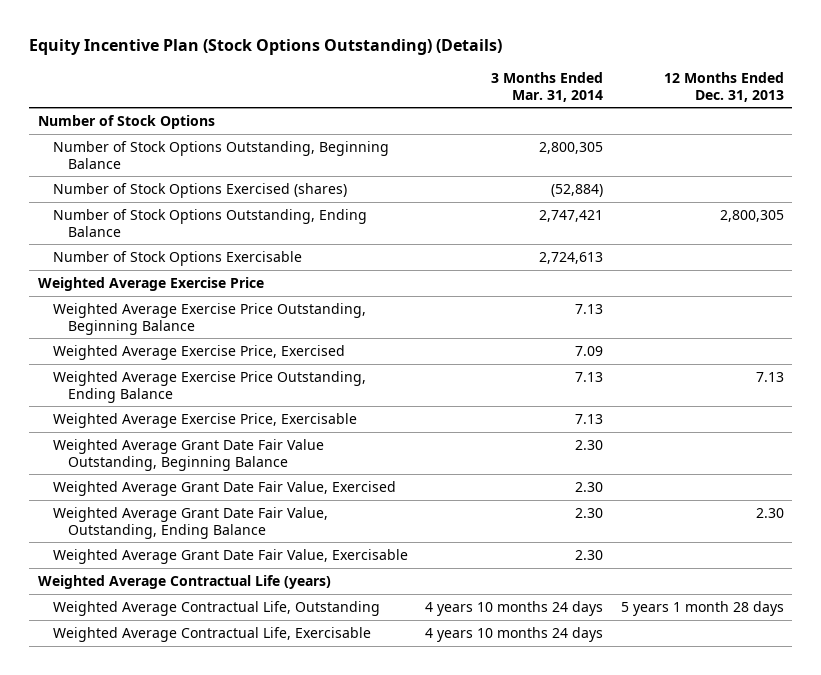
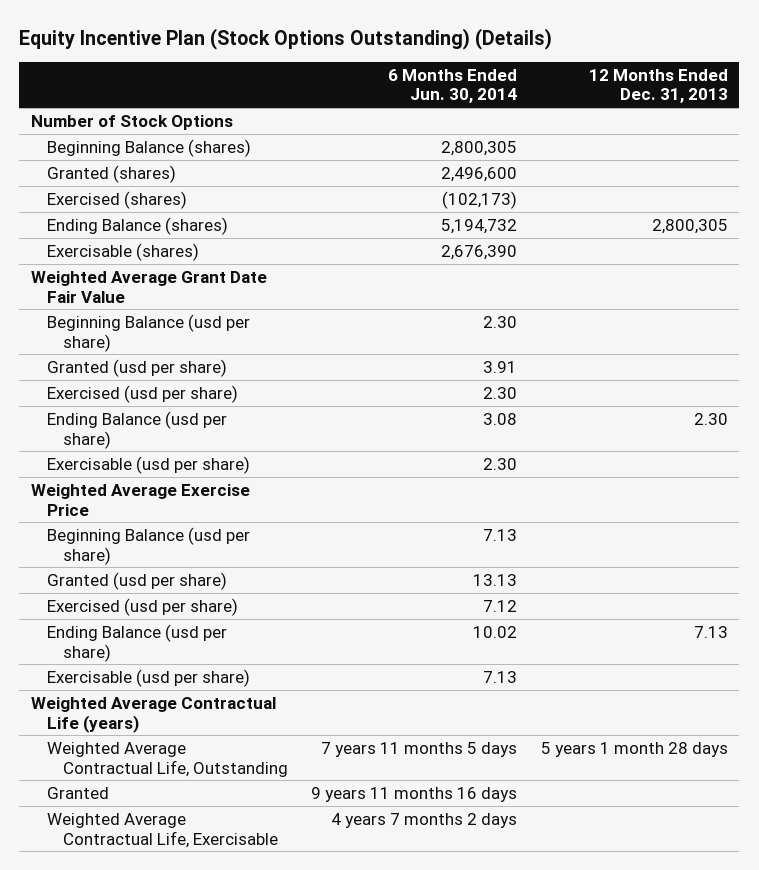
[491,71,604,102] 3 Months Ended Mar. 31, 2014 -> none
none -> [388,68,518,104] 6 Months Ended Jun. 30, 2014
[53,140,390,169] Number of Stock Options Outstanding, Beginning Balance -> [46,138,251,157] Beginning Balance (shares)
none -> [46,164,176,183] Granted (shares)
[53,182,348,198] Number of Stock Options Exercised (shares) -> [46,190,187,209] Exercised (shares)
[53,208,368,237] Number of Stock Options Outstanding, Ending Balance -> [46,216,228,235] Ending Balance (shares)
[53,250,303,266] Number of Stock Options Exercisable -> [46,242,199,261] Exercisable (shares)
none -> [30,270,267,303] Weighted Average Grant Date Fair Value
none -> [46,313,250,352] Beginning Balance (usd per share)
none -> [46,358,227,377] Granted (usd per share)
none -> [46,384,238,403] Exercised (usd per share)
none -> [46,410,227,449] Ending Balance (usd per share)
none -> [46,455,250,474] Exercisable (usd per share)
[53,438,325,471] Weighted Average Grant Date Fair Value Outstanding, Beginning Balance -> none
[53,480,397,496] Weighted Average Grant Date Fair Value, Exercised -> none
[53,506,329,539] Weighted Average Grant Date Fair Value, Outstanding, Ending Balance -> none
[53,548,409,564] Weighted Average Grant Date Fair Value, Exercisable -> none
[53,302,367,335] Weighted Average Exercise Price Outstanding, Beginning Balance -> [46,526,250,565] Beginning Balance (usd per share)
none -> [46,571,227,590] Granted (usd per share)
[53,344,346,360] Weighted Average Exercise Price, Exercised -> [46,597,238,616] Exercised (usd per share)
[53,370,367,403] Weighted Average Exercise Price Outstanding, Ending Balance -> [46,623,227,662] Ending Balance (usd per share)
[53,412,358,428] Weighted Average Exercise Price, Exercisable -> [46,668,250,687] Exercisable (usd per share)
none -> [46,786,109,799] Granted

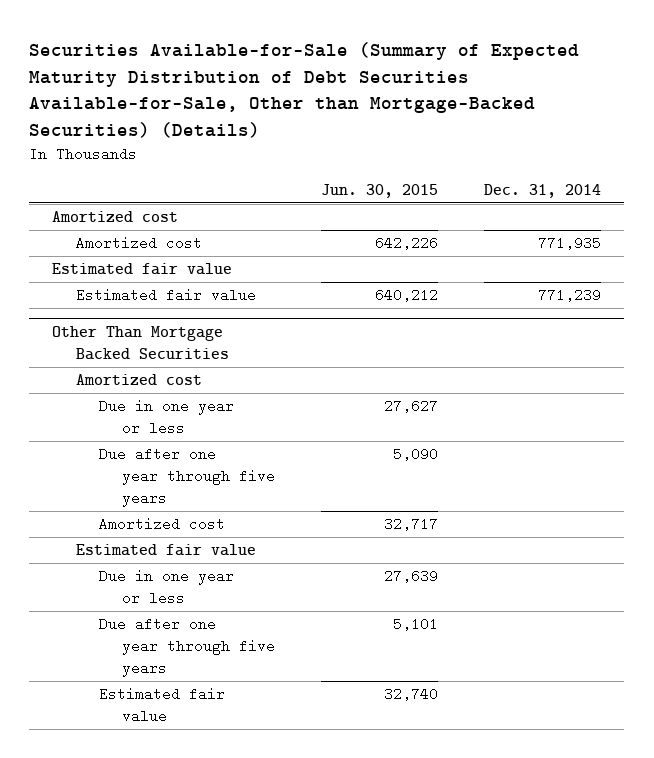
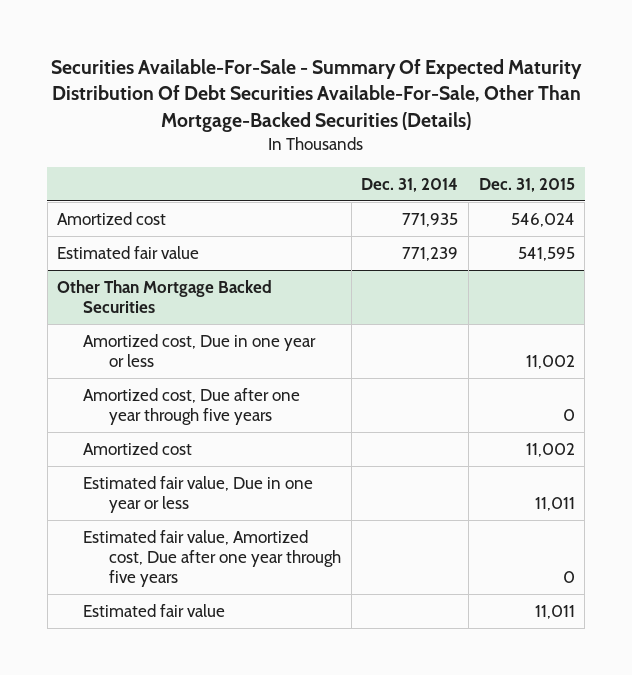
[29,41,580,138] Securities Available-for-Sale (Summary of Expected Maturity Distribution of Debt Securities Available-for-Sale, Other than Mortgage-Backed Securities) (Details) -> [50,58,582,132] Securities Available-For-Sale - Summary Of Expected Maturity Distribution Of Debt Securities Available-For-Sale, Other Than Mortgage-Backed Securities (Details)
[321,183,439,198] Jun. 30, 2015 -> none
none -> [478,177,575,192] Dec. 31, 2015
[52,211,179,223] Amortized cost -> none
[52,263,233,276] Estimated fair value -> none
[75,374,202,386] Amortized cost -> none
[98,399,234,436] Due in one year or less -> [83,333,317,367] Amortized cost, Due in one year or less
[98,447,276,508] Due after one year through five years -> [83,387,301,425] Amortized cost, Due after one year through five years
[75,544,256,557] Estimated fair value -> none
[98,569,234,606] Due in one year or less -> [83,475,314,513] Estimated fair value, Due in one year or less
[98,617,276,678] Due after one year through five years -> [83,529,341,588] Estimated fair value, Amortized cost, Due after one year through five years

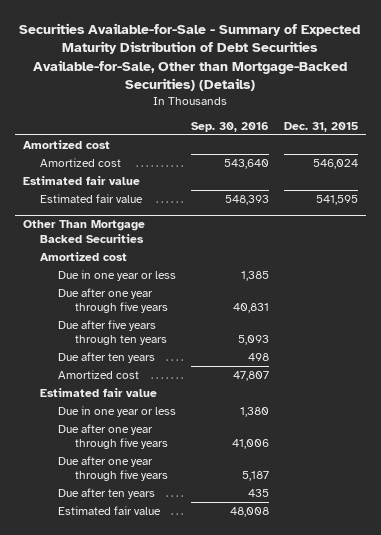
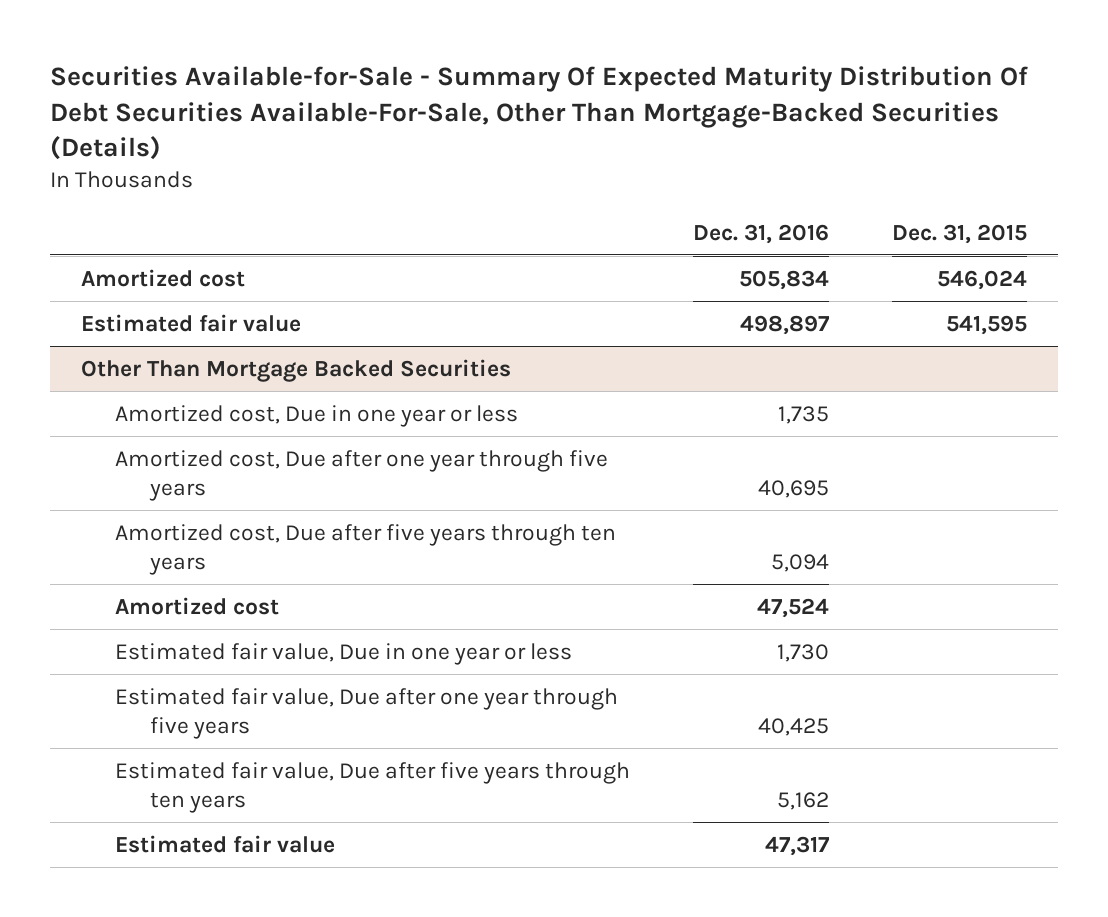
[19,22,361,92] Securities Available-for-Sale - Summary of Expected Maturity Distribution of Debt Securities Available-for-Sale, Other than Mortgage-Backed Securities) (Details) -> [49,66,1028,161] Securities Available-for-Sale - Summary Of Expected Maturity Distribution Of Debt Securities Available-For-Sale, Other Than Mortgage-Backed Securities (Details)
[190,122,269,133] Sep. 30, 2016 -> none
none -> [693,223,830,244] Dec. 31, 2016
[22,139,110,149] Amortized cost -> none
[22,175,140,185] Estimated fair value -> none
[40,251,128,261] Amortized cost -> none
[57,351,155,363] Due after ten years -> none
[57,269,176,281] Due in one year or less -> [115,404,519,427] Amortized cost, Due in one year or less
[57,287,168,314] Due after one year through five years -> [115,449,609,501] Amortized cost, Due after one year through five years
[57,319,167,346] Due after five years through ten years -> [115,523,617,575] Amortized cost, Due after five years through ten years
[40,387,158,397] Estimated fair value -> none
[57,487,155,499] Due after ten years -> none
[57,405,176,417] Due in one year or less -> [115,642,573,665] Estimated fair value, Due in one year or less
[57,423,168,450] Due after one year through five years -> [115,687,619,739] Estimated fair value, Due after one year through five years
[57,455,168,482] Due after one year through five years -> [115,761,631,813] Estimated fair value, Due after five years through ten years

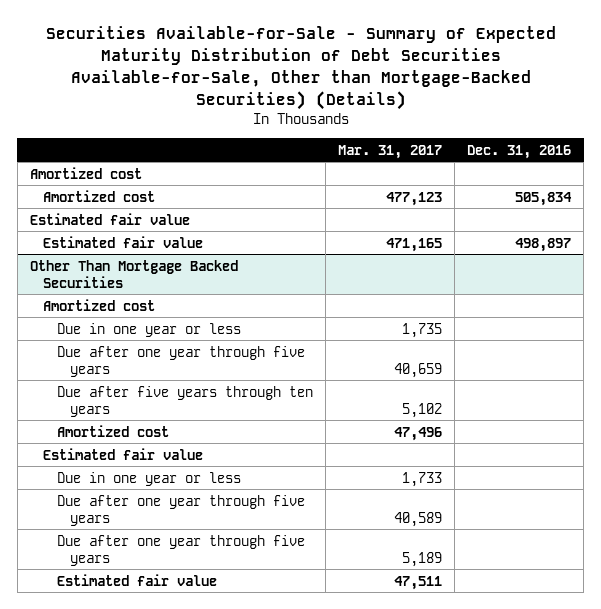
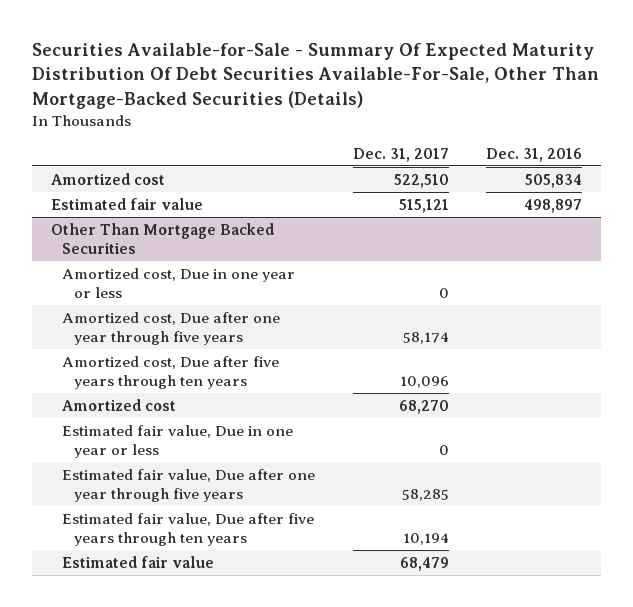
[45,26,556,110] Securities Available-for-Sale - Summary of Expected Maturity Distribution of Debt Securities Available-for-Sale, Other than Mortgage-Backed Securities) (Details) -> [31,43,599,109] Securities Available-for-Sale - Summary Of Expected Maturity Distribution Of Debt Securities Available-For-Sale, Other Than Mortgage-Backed Securities (Details)
[337,144,442,159] Mar. 31, 2017 -> none
none -> [352,147,449,162] Dec. 31, 2017
[30,166,143,179] Amortized cost -> none
[30,212,191,225] Estimated fair value -> none
[43,298,156,311] Amortized cost -> none
[56,322,241,337] Due in one year or less -> [62,267,296,298] Amortized cost, Due in one year or less
[56,345,305,377] Due after one year through five years -> [62,311,281,345] Amortized cost, Due after one year through five years
[56,385,313,417] Due after five years through ten years -> [62,355,280,389] Amortized cost, Due after five years through ten years
[43,447,204,460] Estimated fair value -> none
[56,471,241,486] Due in one year or less -> [62,424,294,458] Estimated fair value, Due in one year or less
[56,494,305,526] Due after one year through five years -> [62,468,316,502] Estimated fair value, Due after one year through five years
[56,534,305,566] Due after one year through five years -> [62,512,315,546] Estimated fair value, Due after five years through ten years

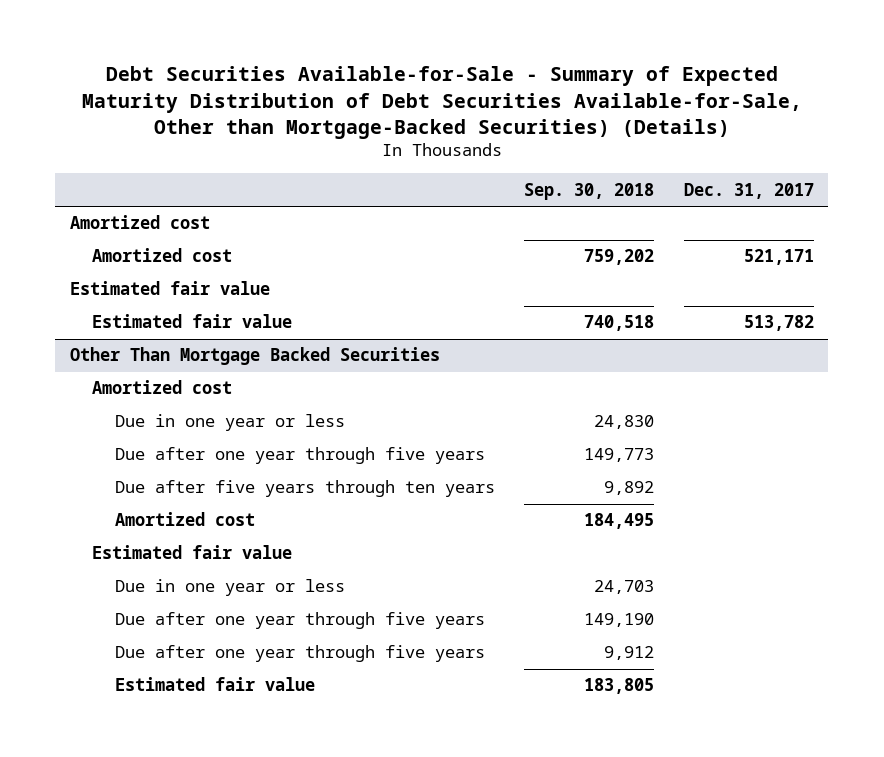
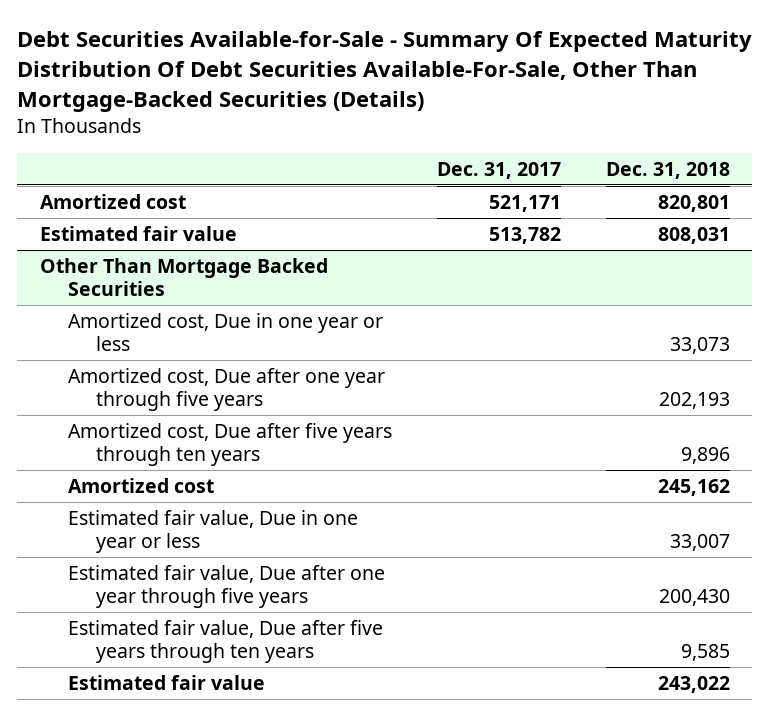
[81,66,802,139] Debt Securities Available-for-Sale - Summary of Expected Maturity Distribution of Debt Securities Available-for-Sale, Other than Mortgage-Backed Securities) (Details) -> [17,31,753,113] Debt Securities Available-for-Sale - Summary Of Expected Maturity Distribution Of Debt Securities Available-For-Sale, Other Than Mortgage-Backed Securities (Details)
[524,182,655,200] Sep. 30, 2018 -> none
none -> [605,161,730,179] Dec. 31, 2018
[70,215,211,230] Amortized cost -> none
[70,281,271,296] Estimated fair value -> none
[92,380,233,395] Amortized cost -> none
[114,414,345,432] Due in one year or less -> [67,313,383,352] Amortized cost, Due in one year or less
[114,447,485,465] Due after one year through five years -> [67,368,385,412] Amortized cost, Due after one year through five years
[114,480,495,498] Due after five years through ten years -> [67,423,392,467] Amortized cost, Due after five years through ten years
[92,545,293,560] Estimated fair value -> none
[114,579,345,597] Due in one year or less -> [67,510,358,554] Estimated fair value, Due in one year or less
[114,612,485,630] Due after one year through five years -> [67,565,385,609] Estimated fair value, Due after one year through five years
[114,645,485,663] Due after one year through five years -> [67,620,383,664] Estimated fair value, Due after five years through ten years

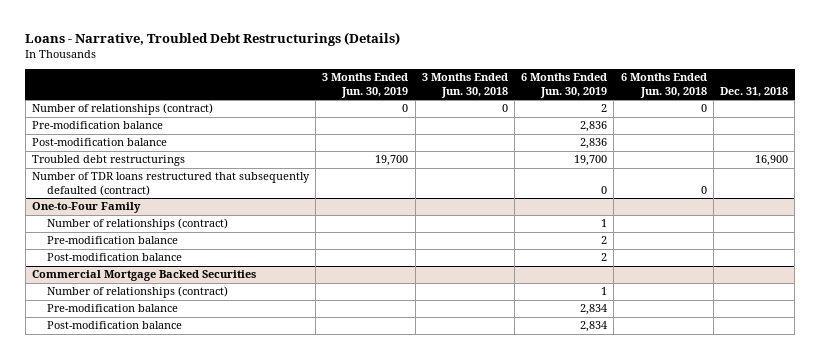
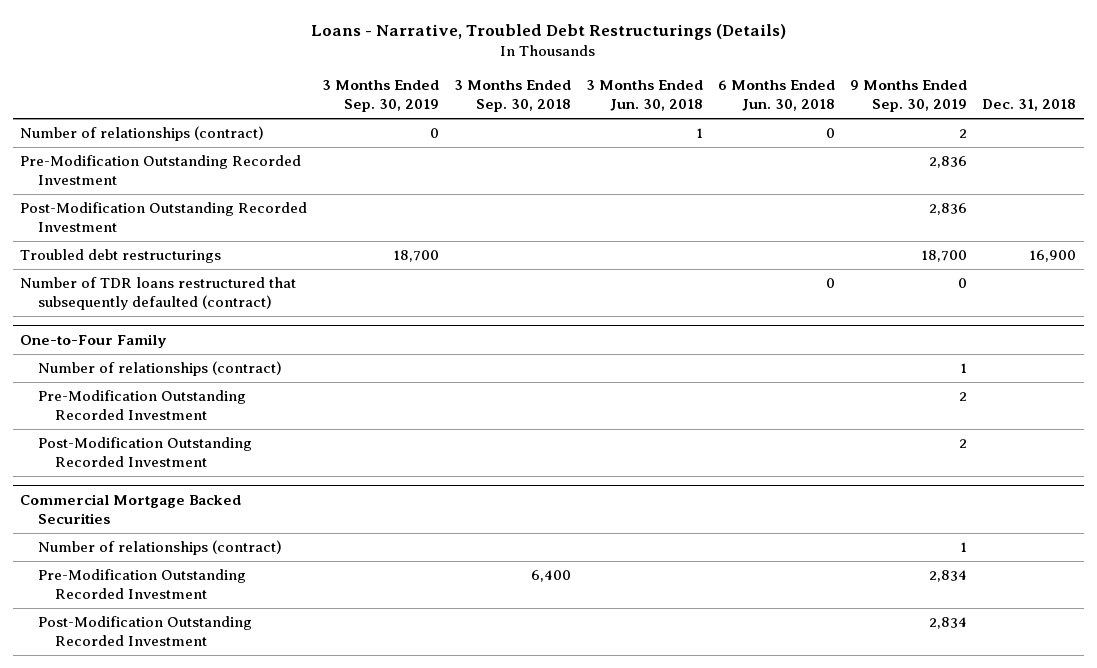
[322,73,409,98] 3 Months Ended Jun. 30, 2019 -> none
[521,73,608,98] 6 Months Ended Jun. 30, 2019 -> none
none -> [322,80,440,113] 3 Months Ended Sep. 30, 2019
none -> [454,80,572,113] 3 Months Ended Sep. 30, 2018
none -> [850,80,968,113] 9 Months Ended Sep. 30, 2019
[501,104,508,113] 0 -> [696,128,704,139] 1
[32,121,164,130] Pre-modification balance -> [20,155,302,186] Pre-Modification Outstanding Recorded Investment
[32,138,168,147] Post-modification balance -> [20,202,308,233] Post-Modification Outstanding Recorded Investment
[46,236,178,245] Pre-modification balance -> [37,390,246,421] Pre-Modification Outstanding Recorded Investment
[46,253,182,262] Post-modification balance -> [37,437,252,468] Post-Modification Outstanding Recorded Investment
[46,304,178,313] Pre-modification balance -> [37,569,246,600] Pre-Modification Outstanding Recorded Investment
[46,321,182,330] Post-modification balance -> [37,616,252,647] Post-Modification Outstanding Recorded Investment

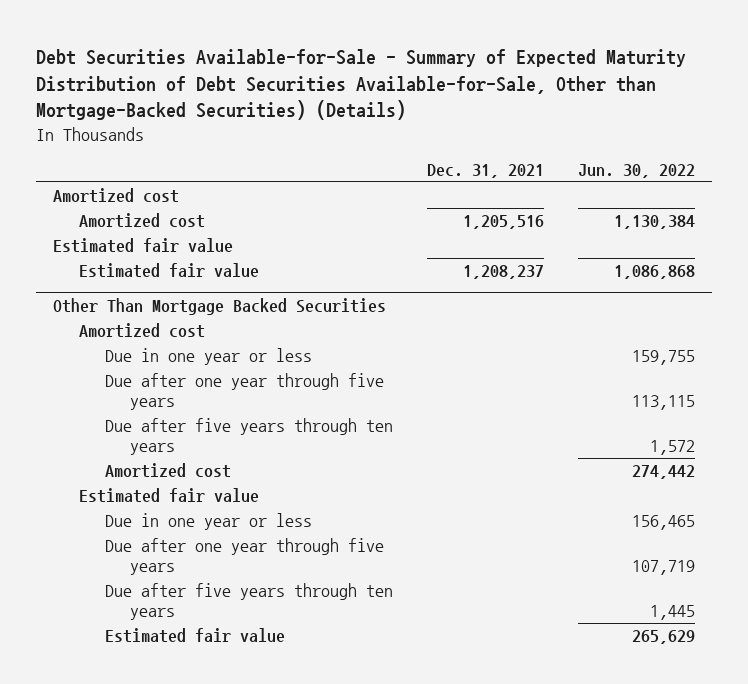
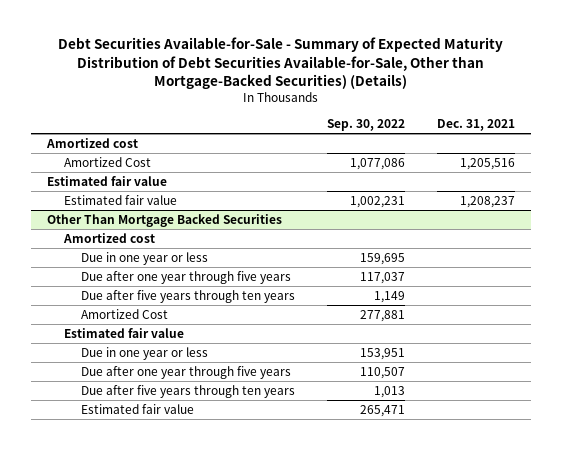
[577,163,695,178] Jun. 30, 2022 -> none
none -> [327,119,406,132] Sep. 30, 2022
[78,212,205,228] Amortized cost -> [63,156,151,167] Amortized Cost
[104,462,231,478] Amortized cost -> [80,308,168,319] Amortized Cost

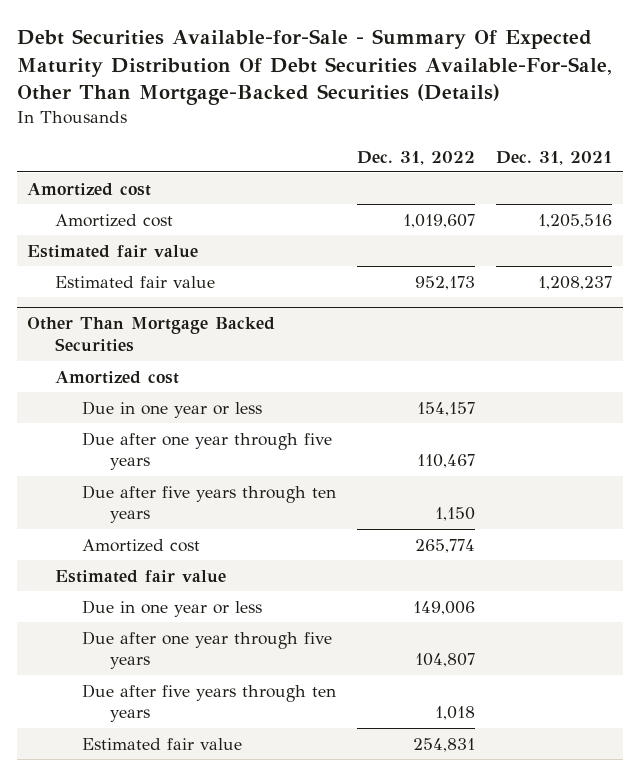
[58,37,504,90] Debt Securities Available-for-Sale - Summary of Expected Maturity Distribution of Debt Securities Available-for-Sale, Other than Mortgage-Backed Securities) (Details) -> [16,29,612,106] Debt Securities Available-for-Sale - Summary Of Expected Maturity Distribution Of Debt Securities Available-For-Sale, Other Than Mortgage-Backed Securities (Details)
[327,119,406,132] Sep. 30, 2022 -> none
none -> [357,150,476,165] Dec. 31, 2022
[63,156,151,167] Amortized Cost -> [54,213,173,227] Amortized cost
[80,308,168,319] Amortized Cost -> [82,538,201,552] Amortized cost

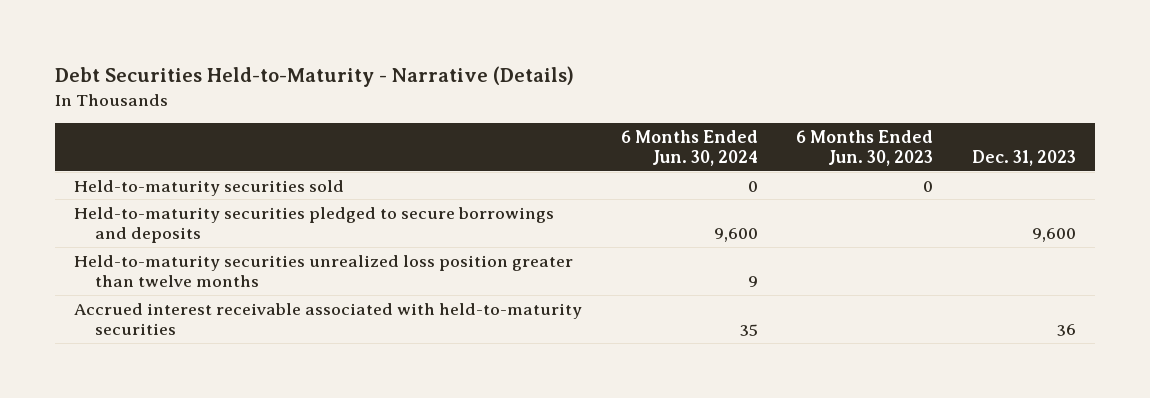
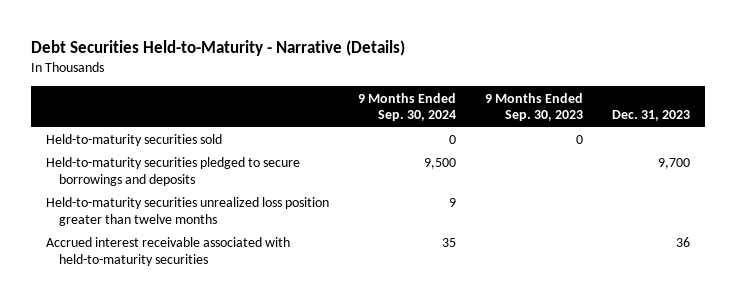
[620,130,758,167] 6 Months Ended Jun. 30, 2024 -> none
[796,130,934,167] 6 Months Ended Jun. 30, 2023 -> none
none -> [357,92,456,122] 9 Months Ended Sep. 30, 2024
none -> [485,92,584,122] 9 Months Ended Sep. 30, 2023
[1031,227,1076,242] 9,600 -> [658,158,691,170] 9,700

